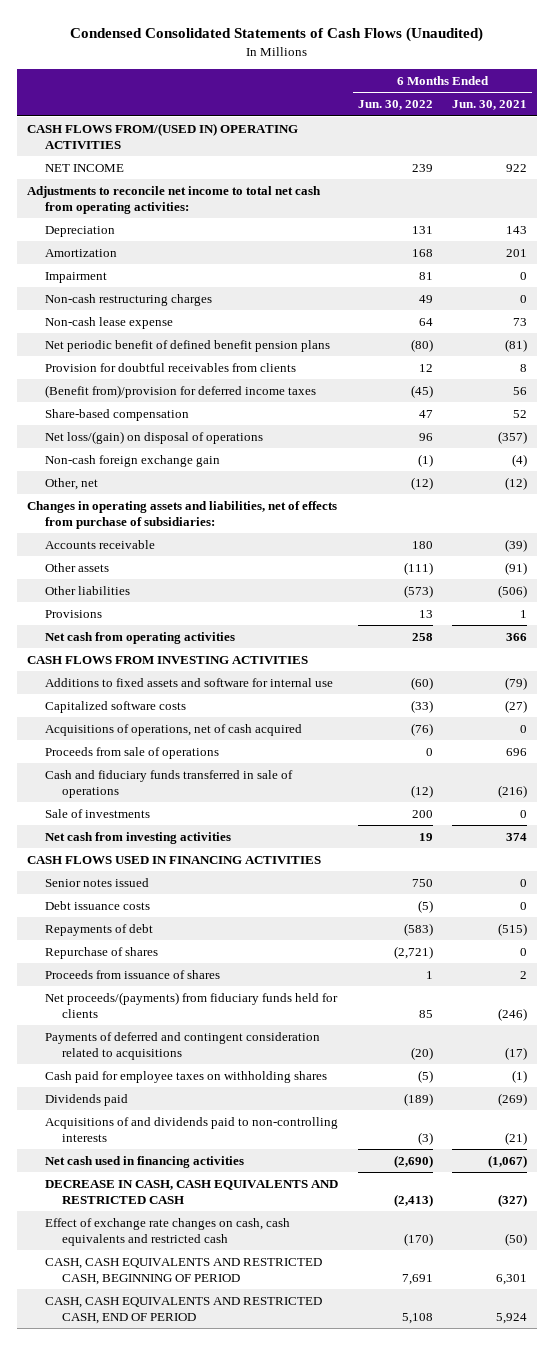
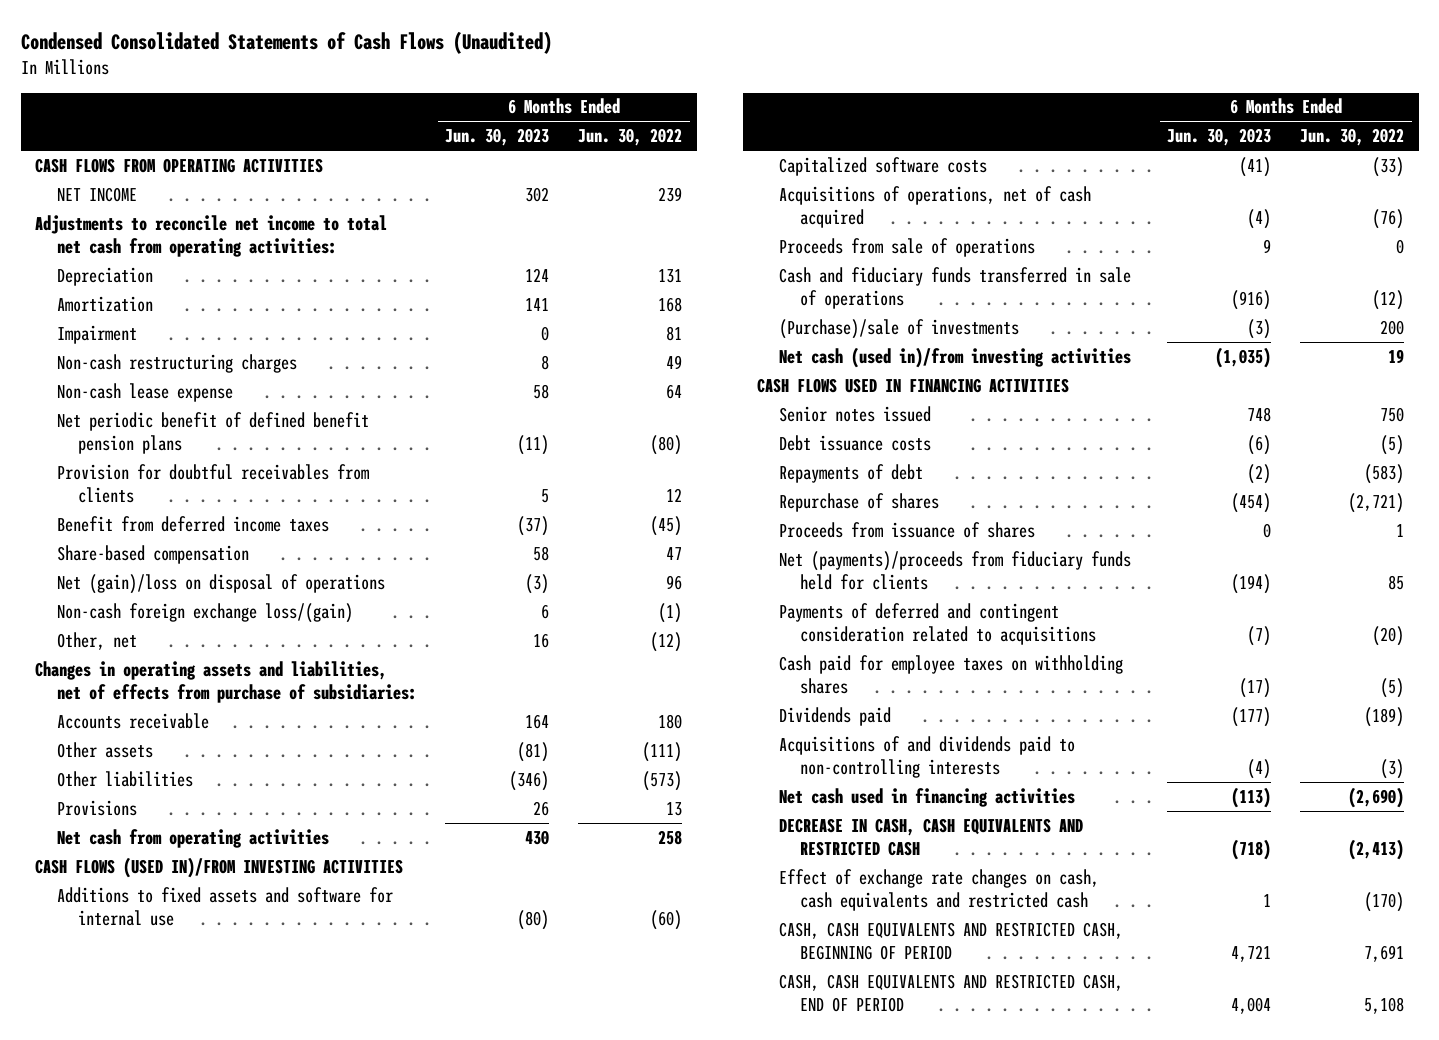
[452,100,528,111] Jun. 30, 2021 -> none
none -> [445,128,550,147] Jun. 30, 2023
[27,123,299,149] CASH FLOWS FROM/(USED IN) OPERATING ACTIVITIES -> [35,157,324,173] CASH FLOWS FROM OPERATING ACTIVITIES
[44,385,316,399] (Benefit from)/provision for deferred income taxes -> [56,515,329,532] Benefit from deferred income taxes
[44,431,263,445] Net loss/(gain) on disposal of operations -> [56,573,385,594] Net (gain)/loss on disposal of operations
[44,455,220,468] Non-cash foreign exchange gain -> [56,602,353,623] Non-cash foreign exchange loss/(gain)
[27,656,309,665] CASH FLOWS FROM INVESTING ACTIVITIES -> [35,856,404,878] CASH FLOWS (USED IN)/FROM INVESTING ACTIVITIES
[44,809,150,819] Sale of investments -> [778,318,1019,339] (Purchase)/sale of investments
[44,832,231,845] Net cash from investing activities -> [778,346,1131,368] Net cash (used in)/from investing activities
[44,992,338,1018] Net proceeds/(payments) from fiduciary funds held for clients -> [778,550,1131,590] Net (payments)/proceeds from fiduciary funds held for clients

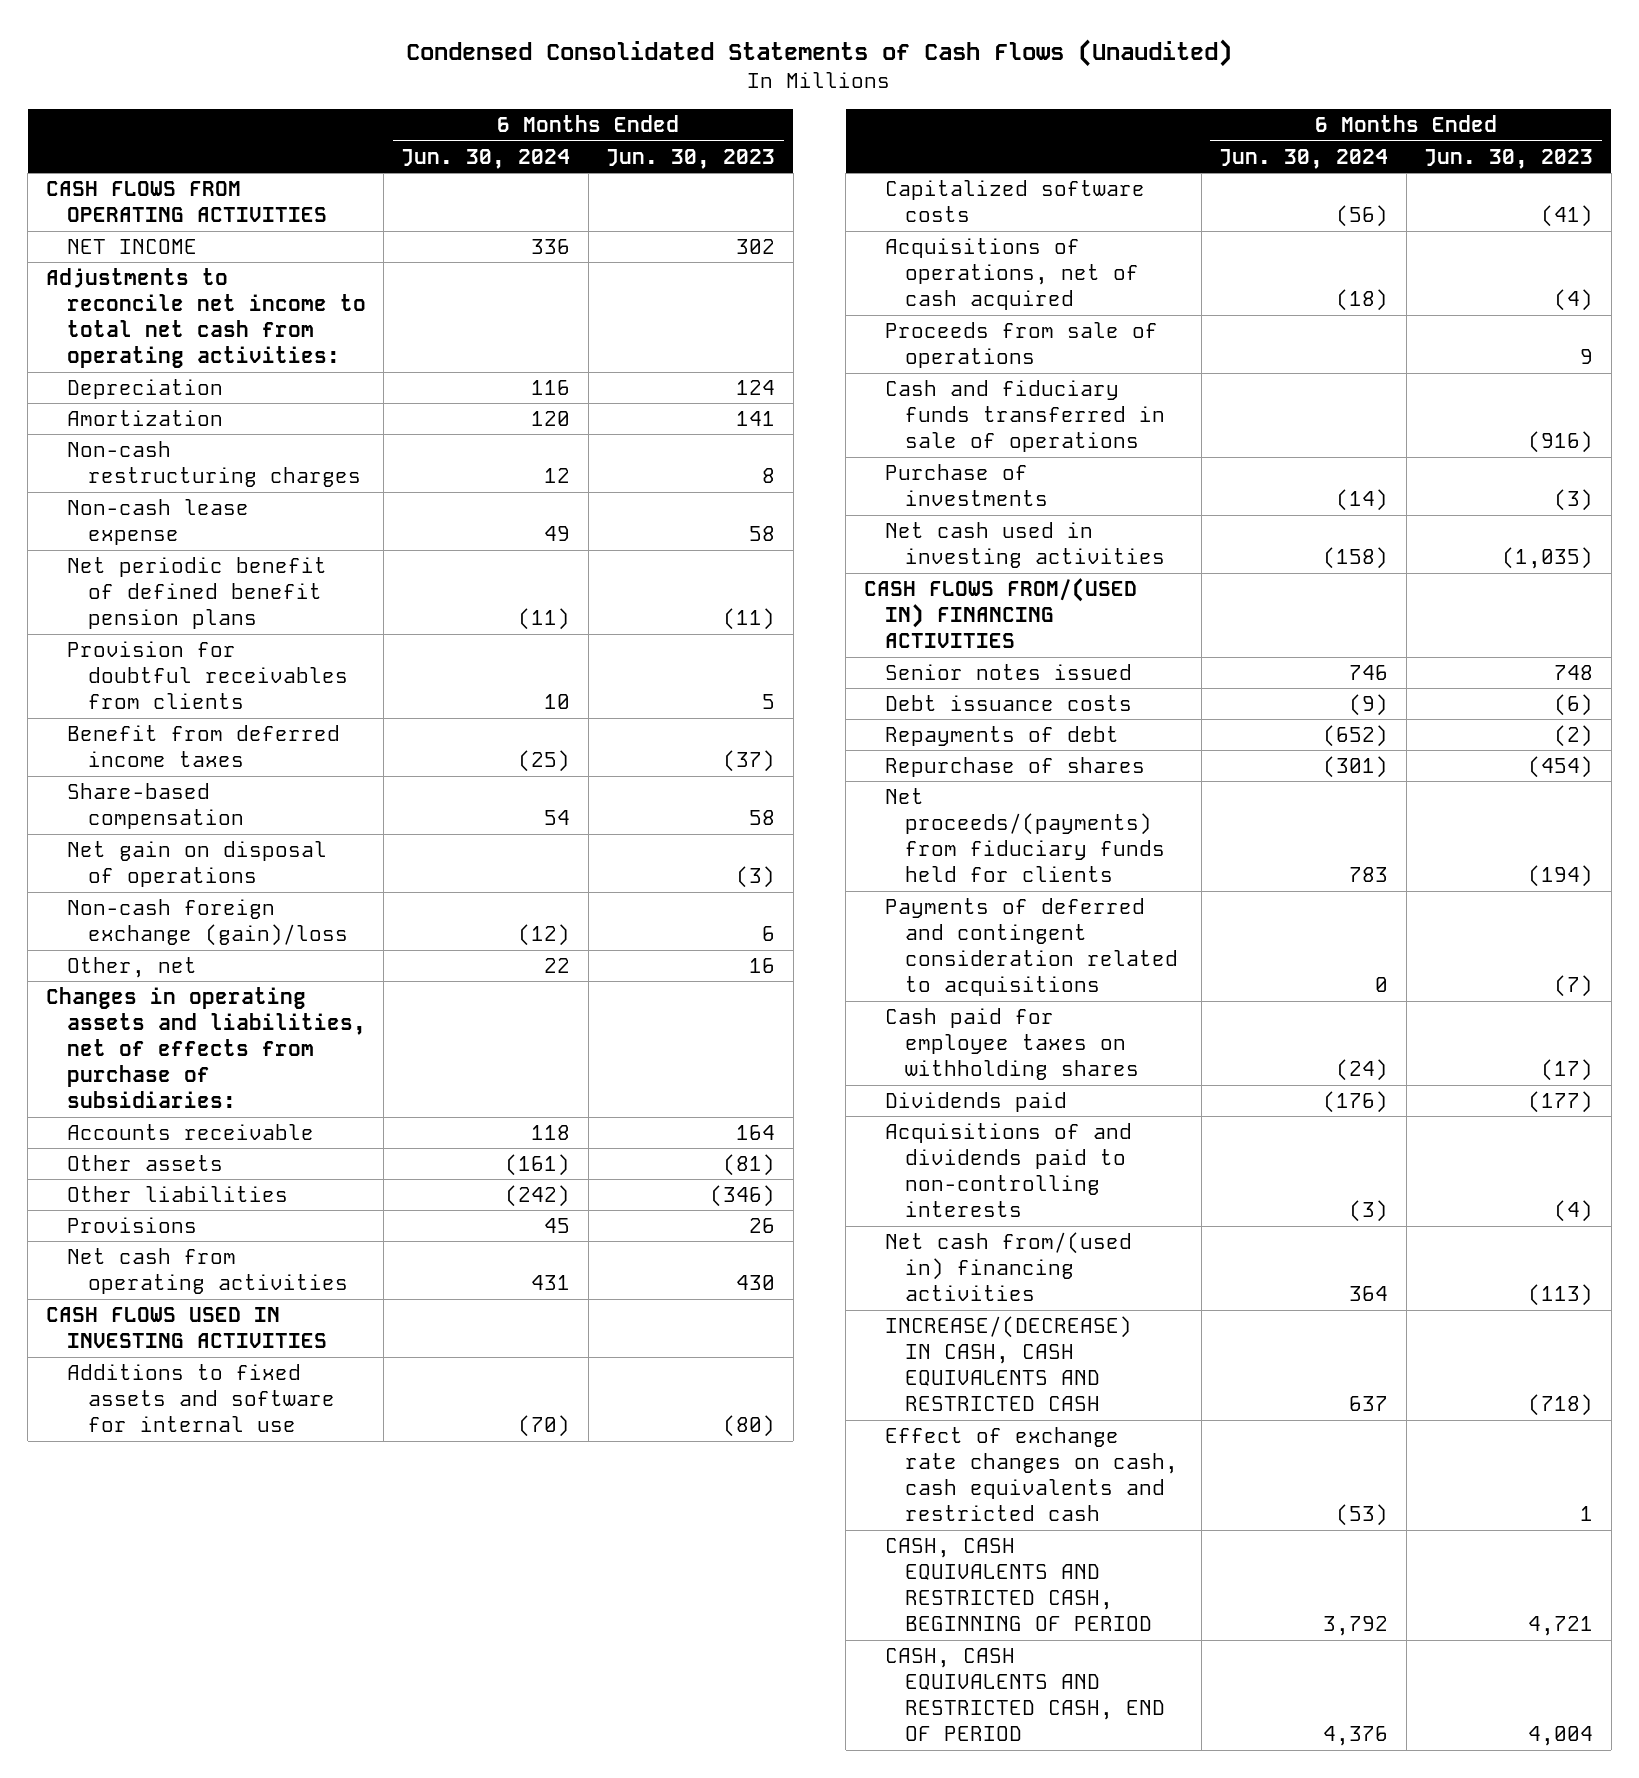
[578,128,683,147] Jun. 30, 2022 -> none
none -> [401,148,571,169] Jun. 30, 2024
[56,324,137,344] Impairment -> none
[56,573,385,594] Net (gain)/loss on disposal of operations -> [66,841,327,888] Net gain on disposal of operations
[56,602,353,623] Non-cash foreign exchange loss/(gain) -> [66,899,348,947] Non-cash foreign exchange (gain)/loss
[35,856,404,878] CASH FLOWS (USED IN)/FROM INVESTING ACTIVITIES -> [45,1307,327,1349] CASH FLOWS USED IN INVESTING ACTIVITIES
[778,318,1019,339] (Purchase)/sale of investments -> [884,464,1049,507] Purchase of investments
[778,346,1131,368] Net cash (used in)/from investing activities -> [884,522,1166,569] Net cash used in investing activities
[757,377,1070,393] CASH FLOWS USED IN FINANCING ACTIVITIES -> [863,578,1137,649] CASH FLOWS FROM/(USED IN) FINANCING ACTIVITIES
[778,521,1035,538] Proceeds from issuance of shares -> none
[778,550,1131,590] Net (payments)/proceeds from fiduciary funds held for clients -> [884,788,1166,883] Net proceeds/(payments) from fiduciary funds held for clients
[778,787,1075,807] Net cash used in financing activities -> [884,1232,1132,1302] Net cash from/(used in) financing activities
[778,817,1083,856] DECREASE IN CASH, CASH EQUIVALENTS AND RESTRICTED CASH -> [884,1316,1132,1412] INCREASE/(DECREASE) IN CASH, CASH EQUIVALENTS AND RESTRICTED CASH

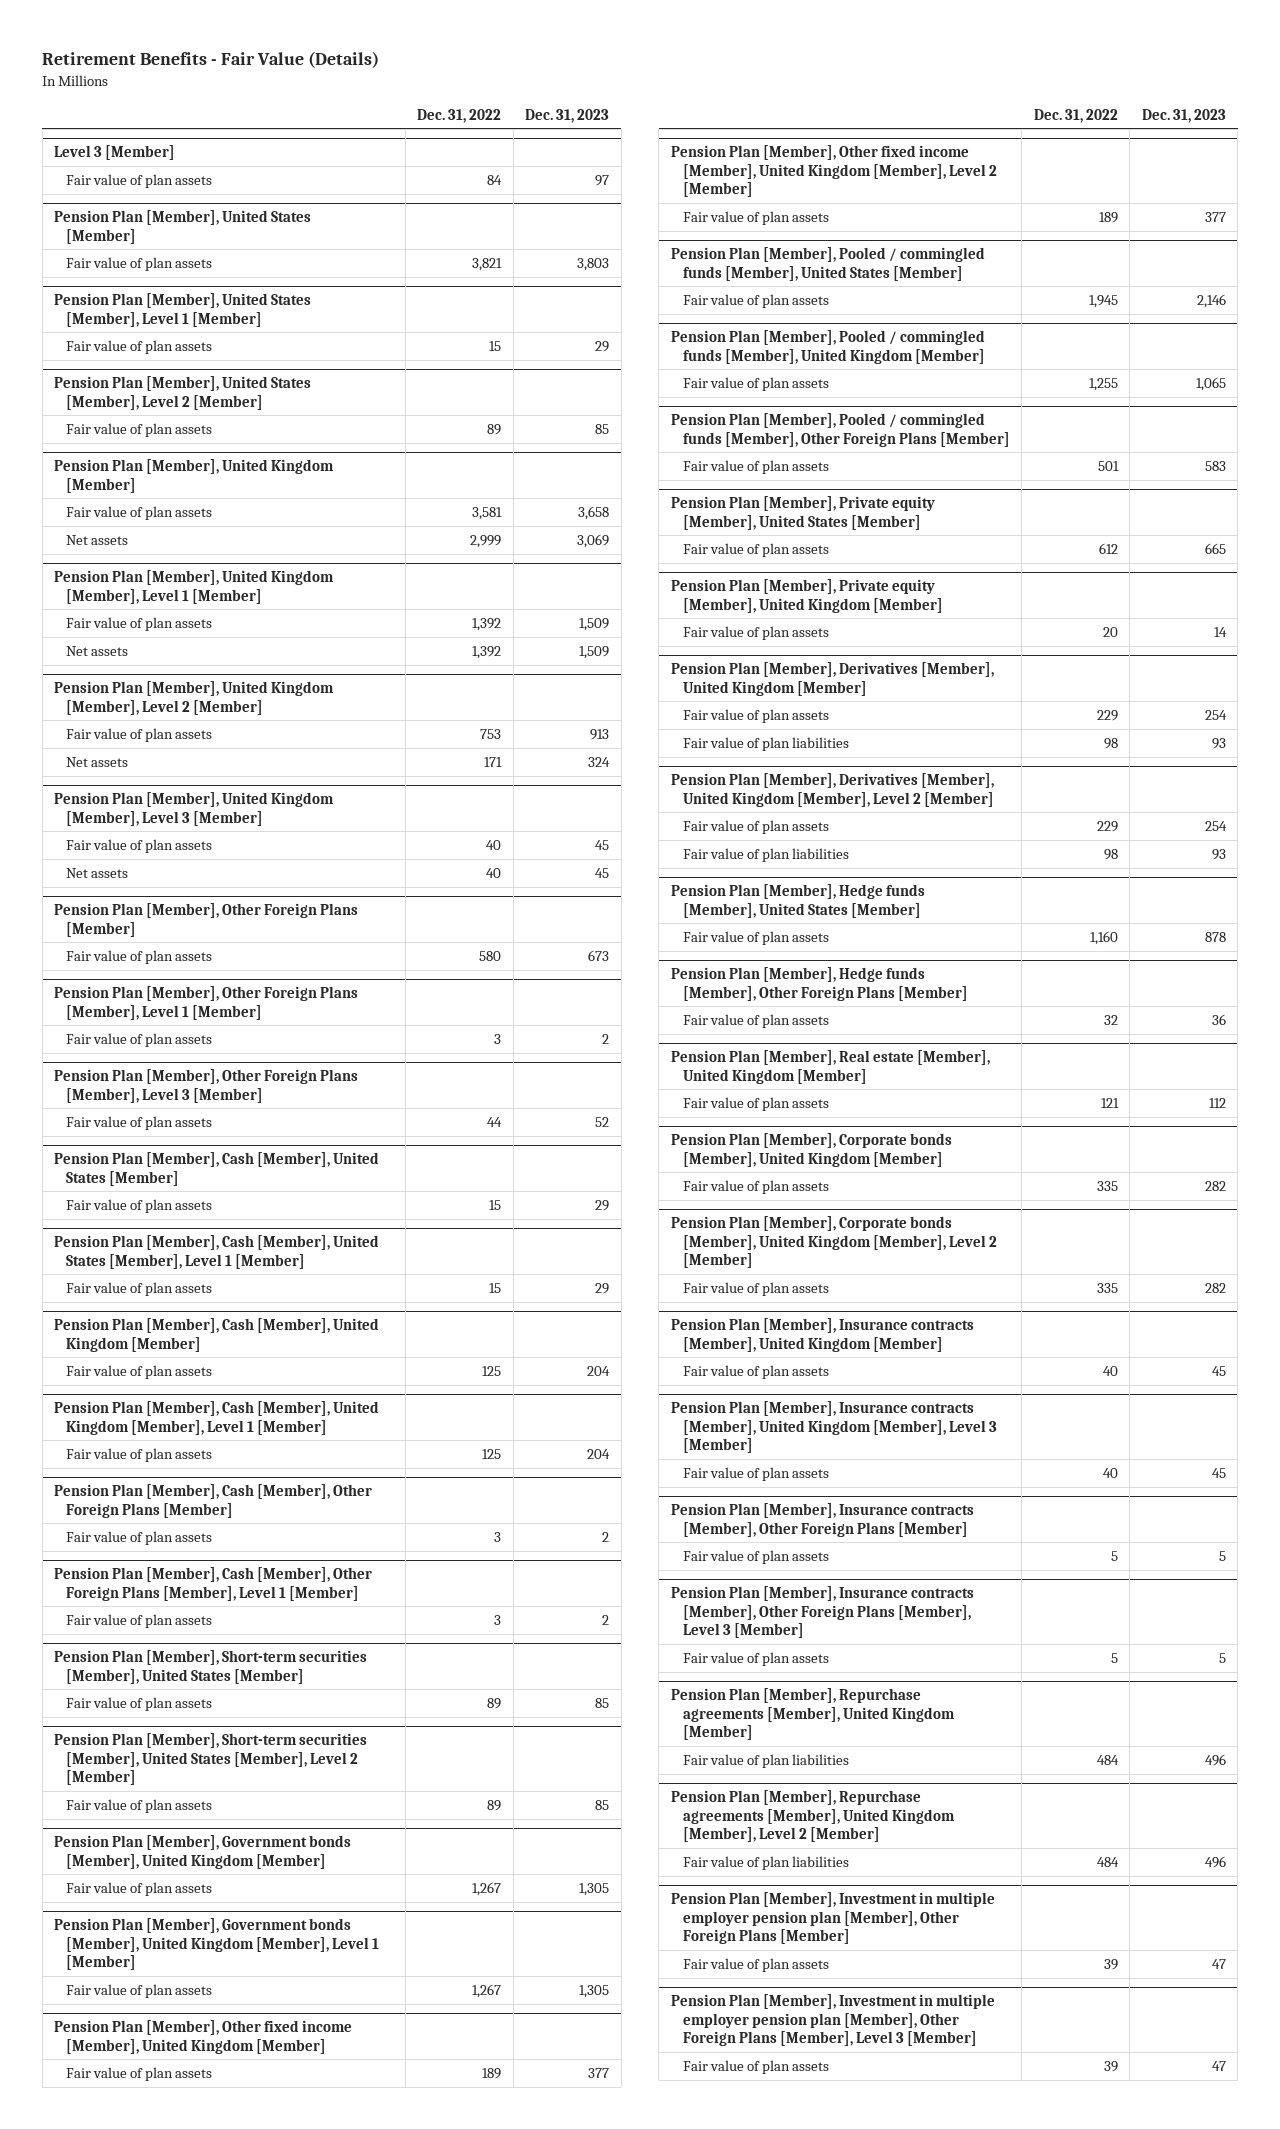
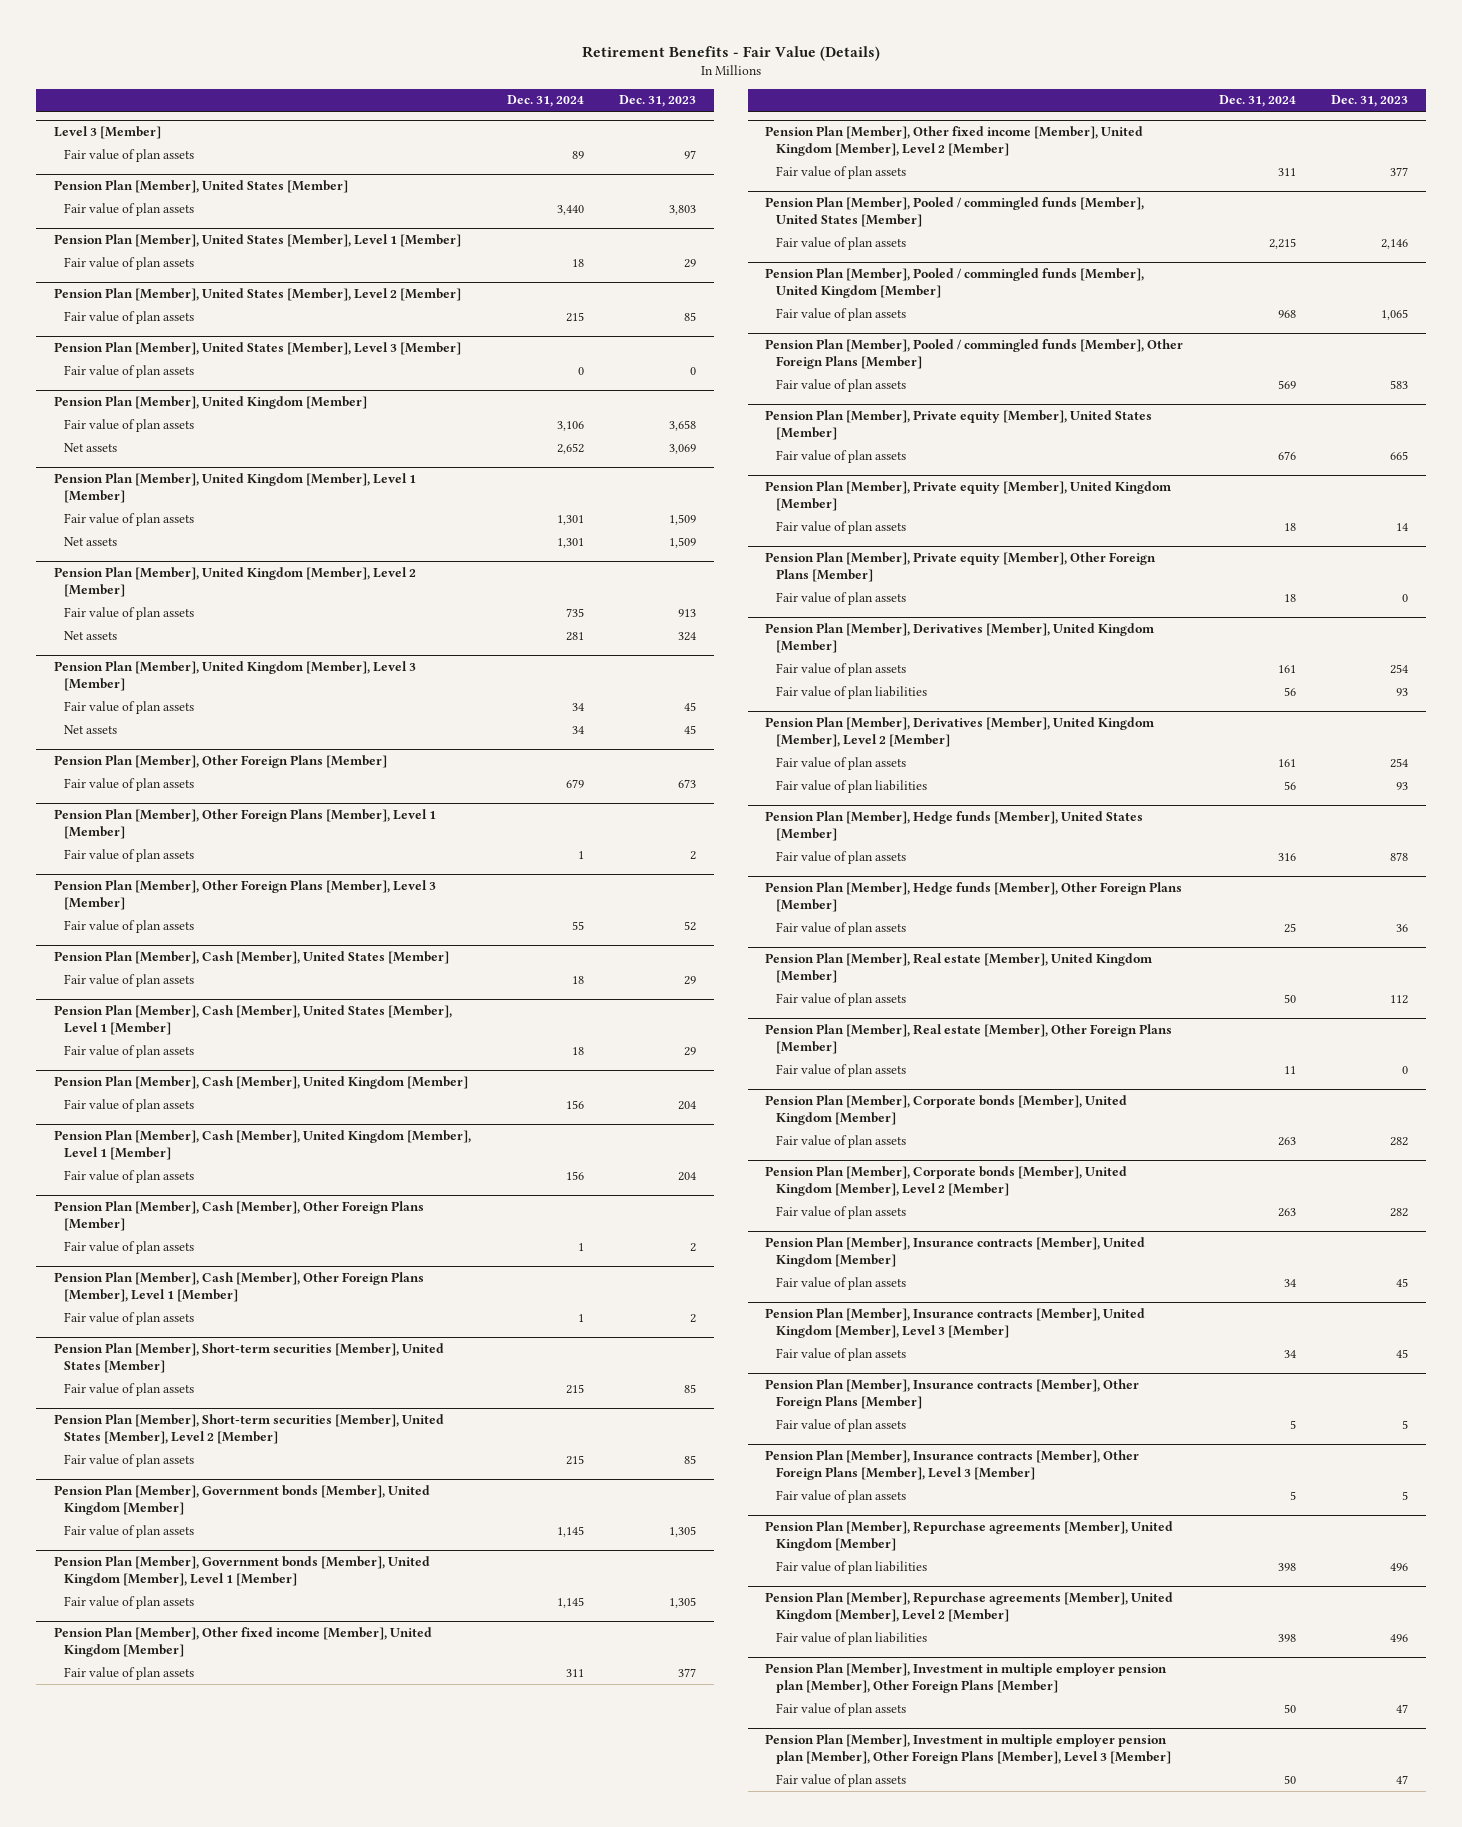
[417,108,502,123] Dec. 31, 2022 -> none
none -> [506,95,584,108] Dec. 31, 2024
none -> [53,342,461,356] Pension Plan [Member], United States [Member], Level 3 [Member]
none -> [64,364,195,378] Fair value of plan assets
none -> [765,552,1157,582] Pension Plan [Member], Private equity [Member], Other Foreign Plans [Member]
none -> [776,591,907,605] Fair value of plan assets
none -> [765,1024,1173,1054] Pension Plan [Member], Real estate [Member], Other Foreign Plans [Member]
none -> [776,1063,907,1077] Fair value of plan assets

